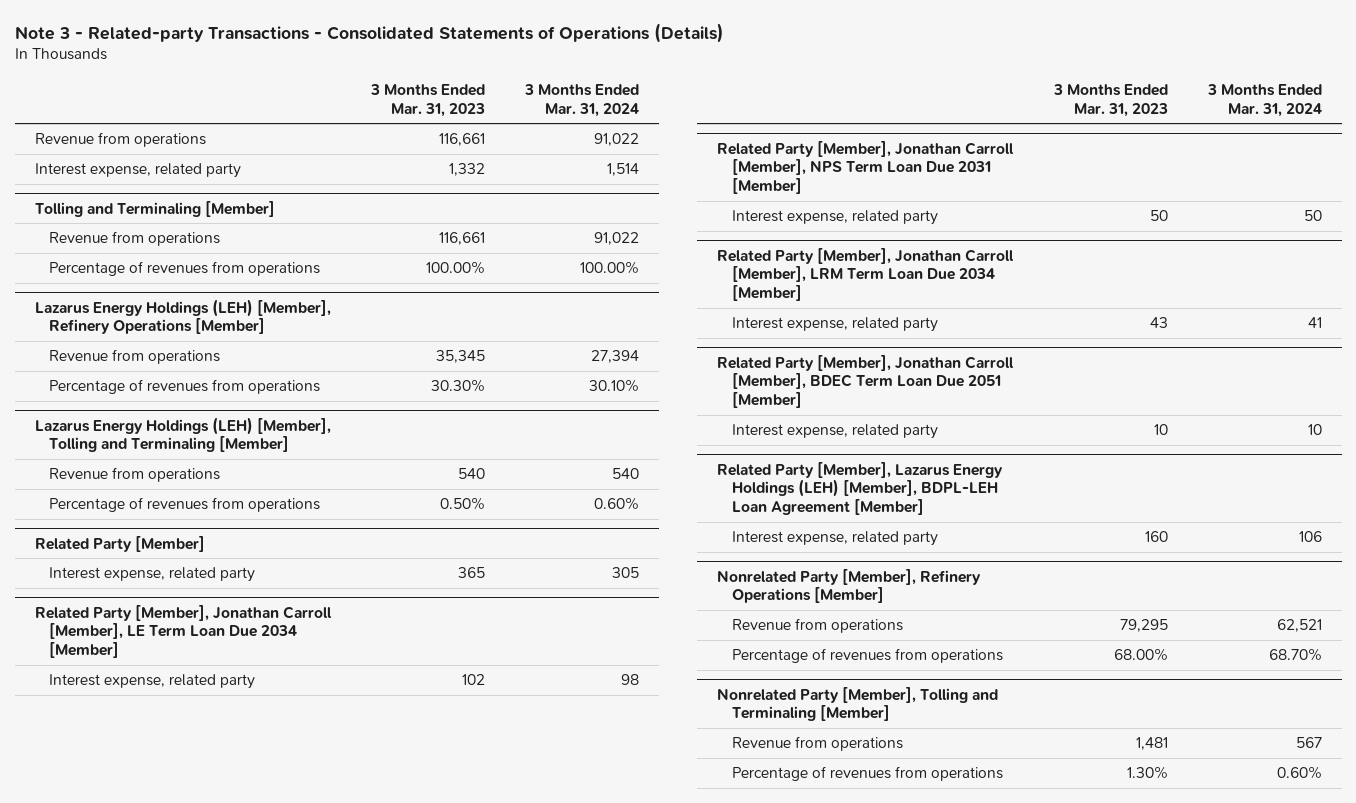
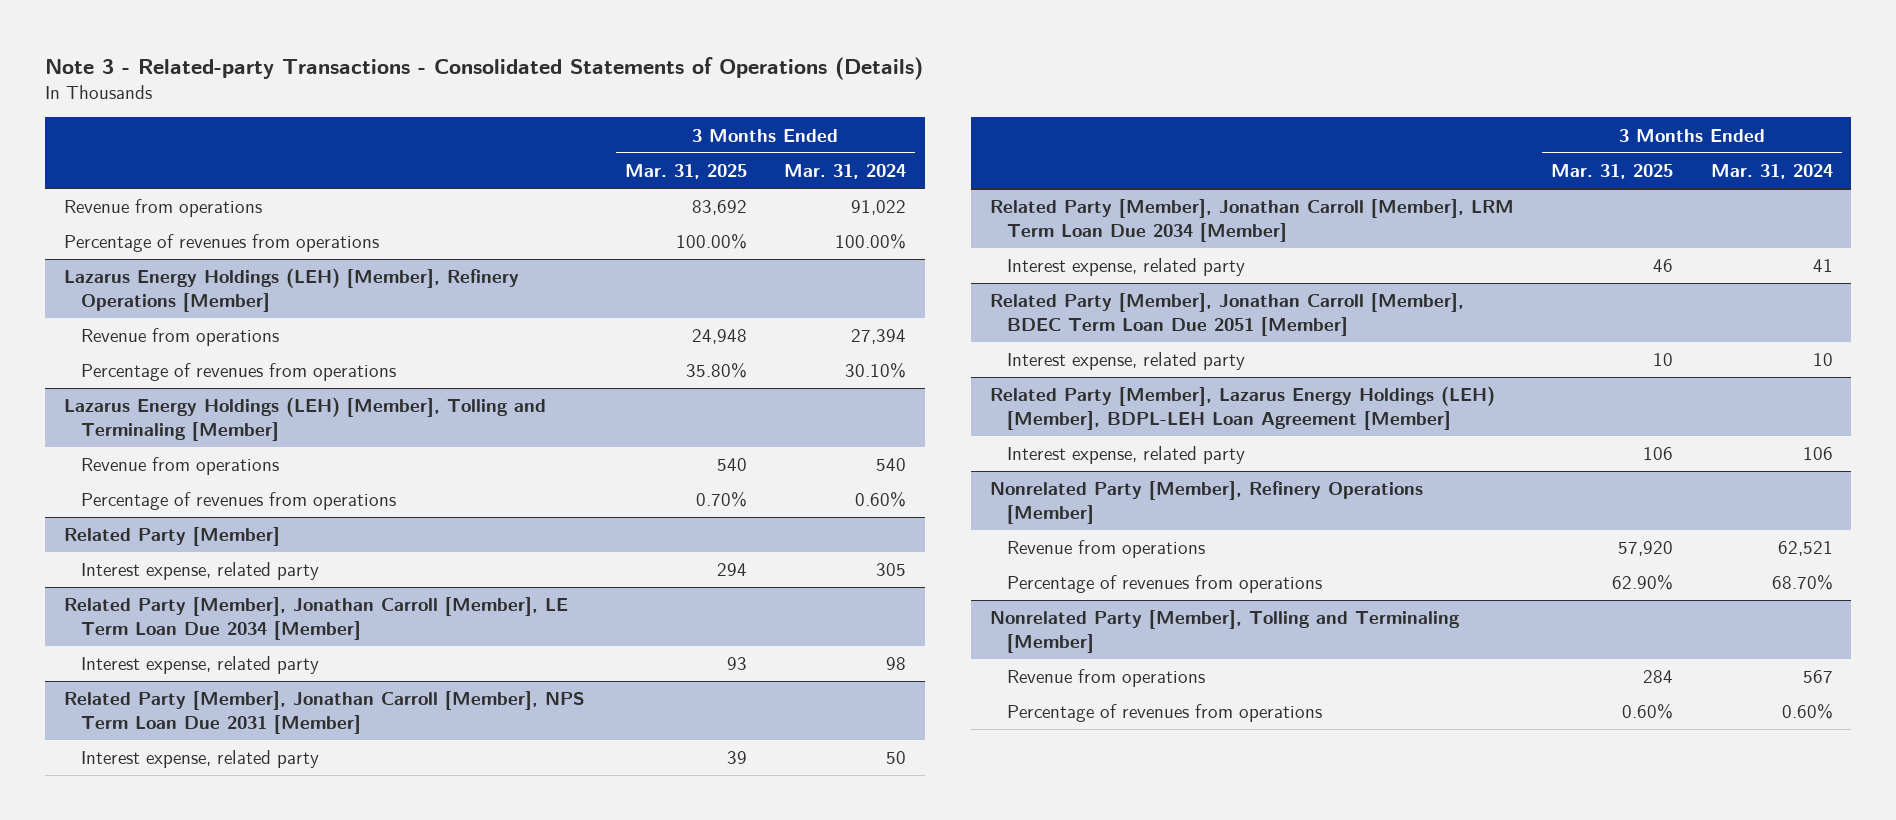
[369,83,485,117] 3 Months Ended Mar. 31, 2023 -> none
none -> [624,164,747,180] Mar. 31, 2025
[34,163,241,179] Interest expense, related party -> none
[34,200,275,217] Tolling and Terminaling [Member] -> none
[49,231,221,247] Revenue from operations -> none

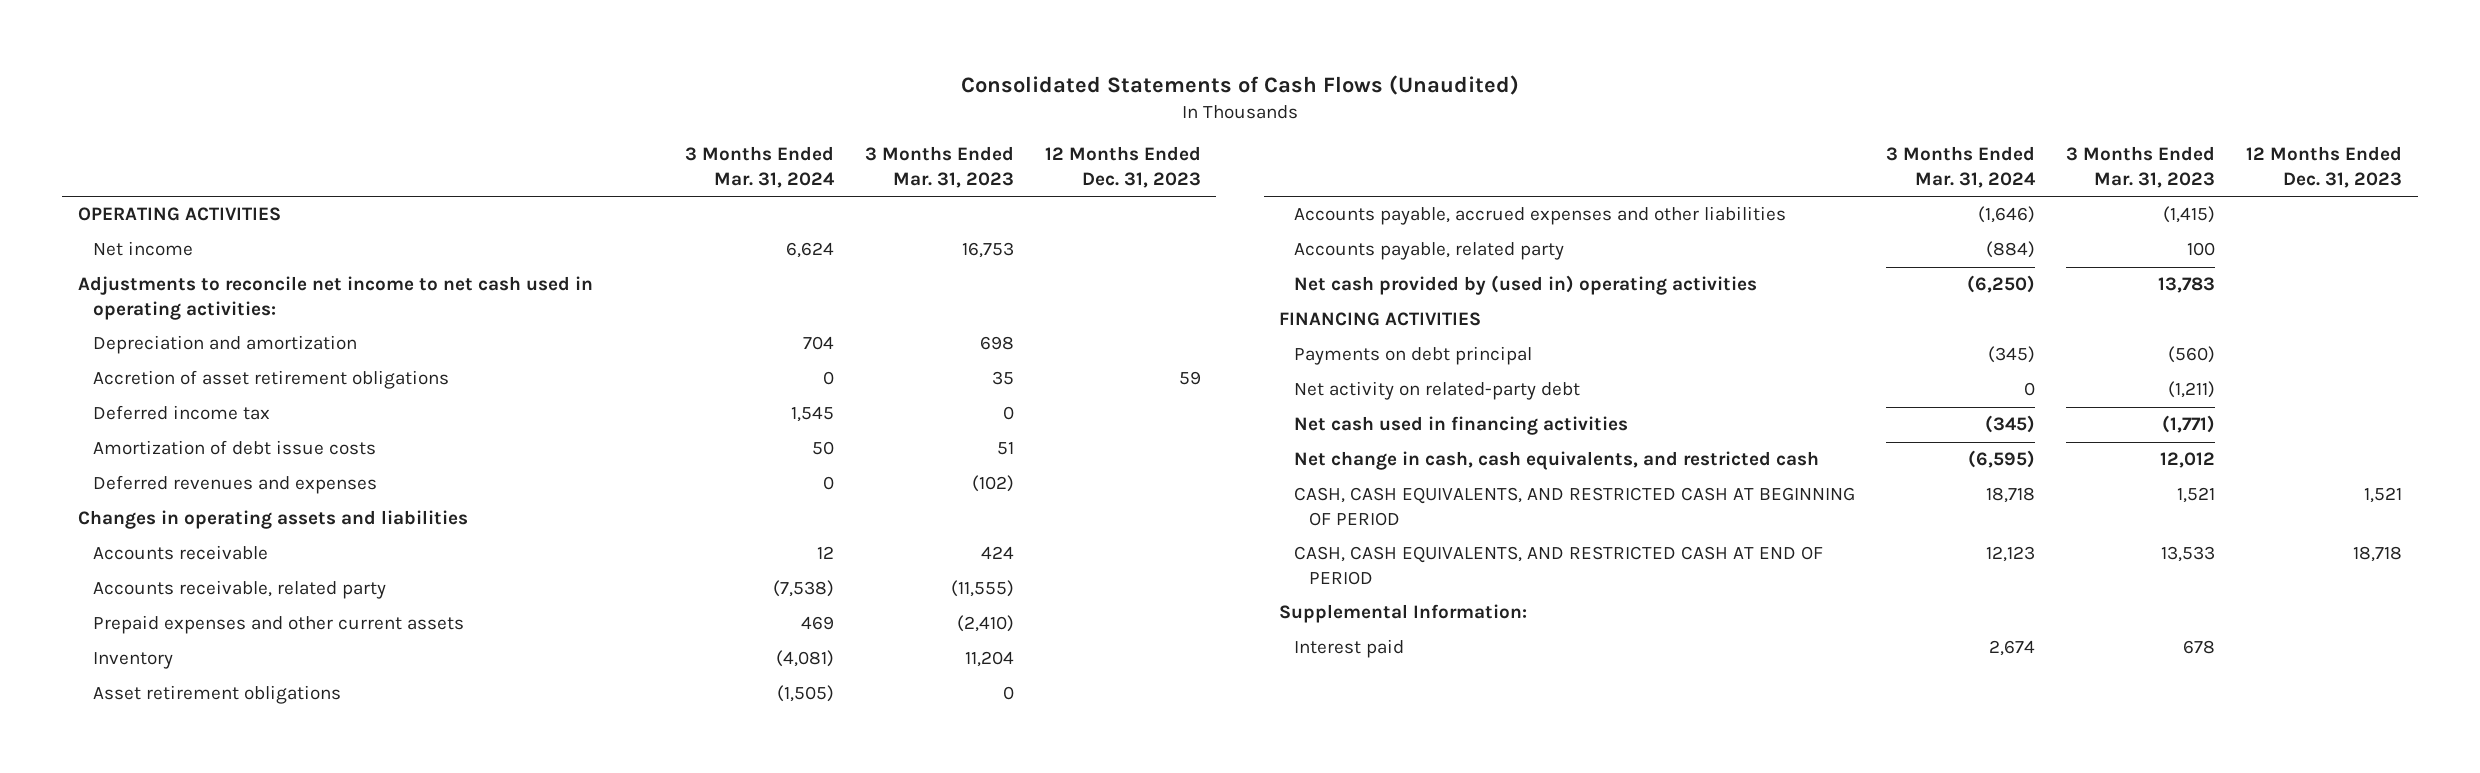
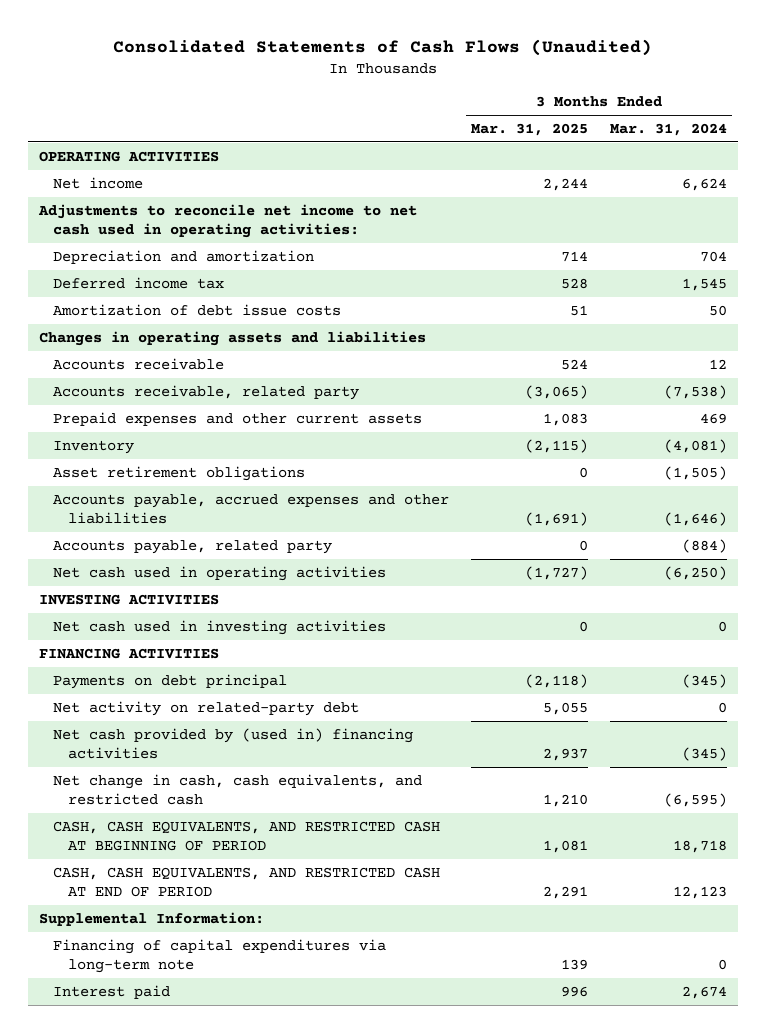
[864,146,1014,188] 3 Months Ended Mar. 31, 2023 -> none
[1044,146,1201,188] 12 Months Ended Dec. 31, 2023 -> none
none -> [471,123,589,137] Mar. 31, 2025
[92,370,449,390] Accretion of asset retirement obligations -> none
[92,475,377,495] Deferred revenues and expenses -> none
[1294,275,1758,296] Net cash provided by (used in) operating activities -> [53,565,387,581] Net cash used in operating activities
none -> [38,593,219,605] INVESTING ACTIVITIES
none -> [53,619,387,635] Net cash used in investing activities
[1294,416,1629,436] Net cash used in financing activities -> [53,727,414,760] Net cash provided by (used in) financing activities
none -> [53,938,387,974] Financing of capital expenditures via long-term note

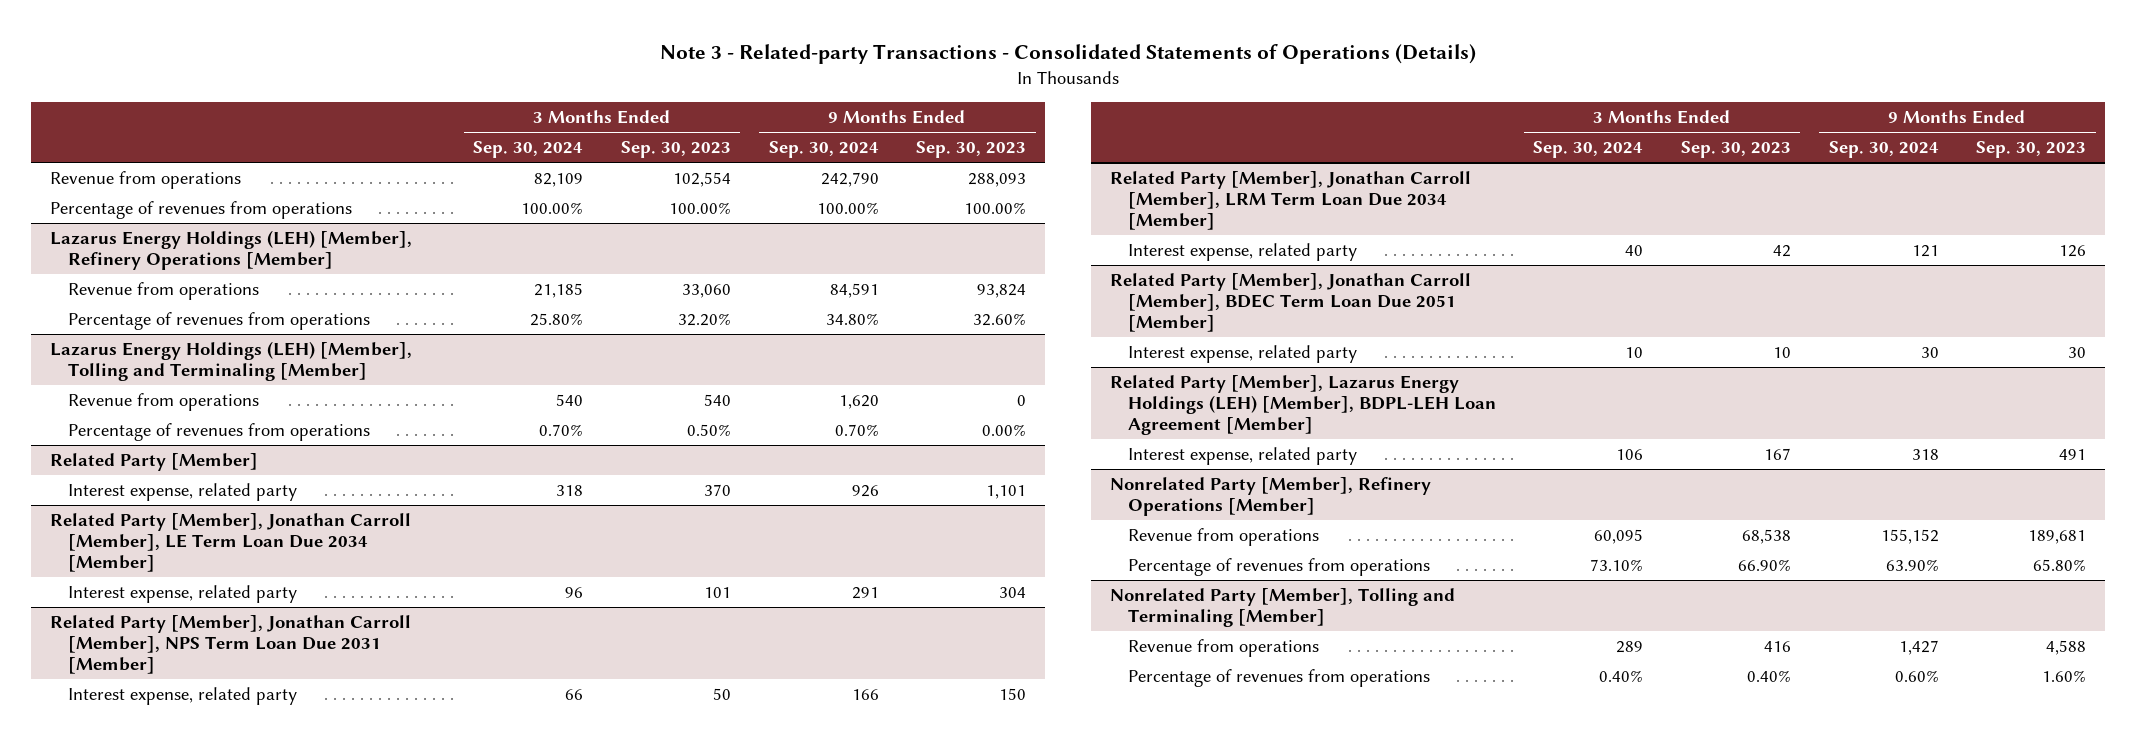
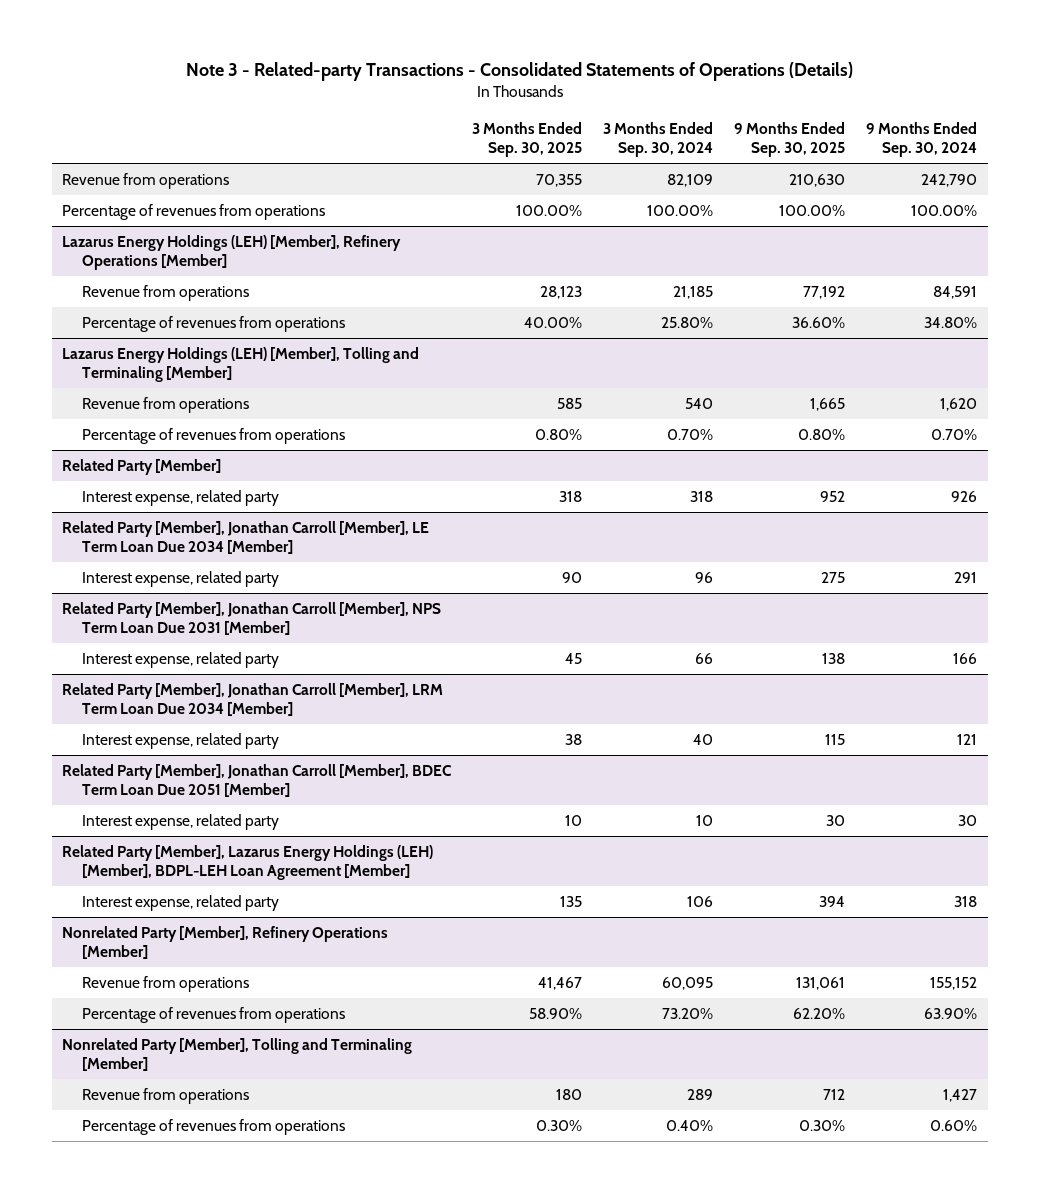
[620,141,731,159] Sep. 30, 2023 -> none
[916,141,1027,159] Sep. 30, 2023 -> none
none -> [472,122,583,158] 3 Months Ended Sep. 30, 2025
none -> [734,122,846,158] 9 Months Ended Sep. 30, 2025
[1590,558,1644,571] 73.10% -> [662,1008,714,1020] 73.20%

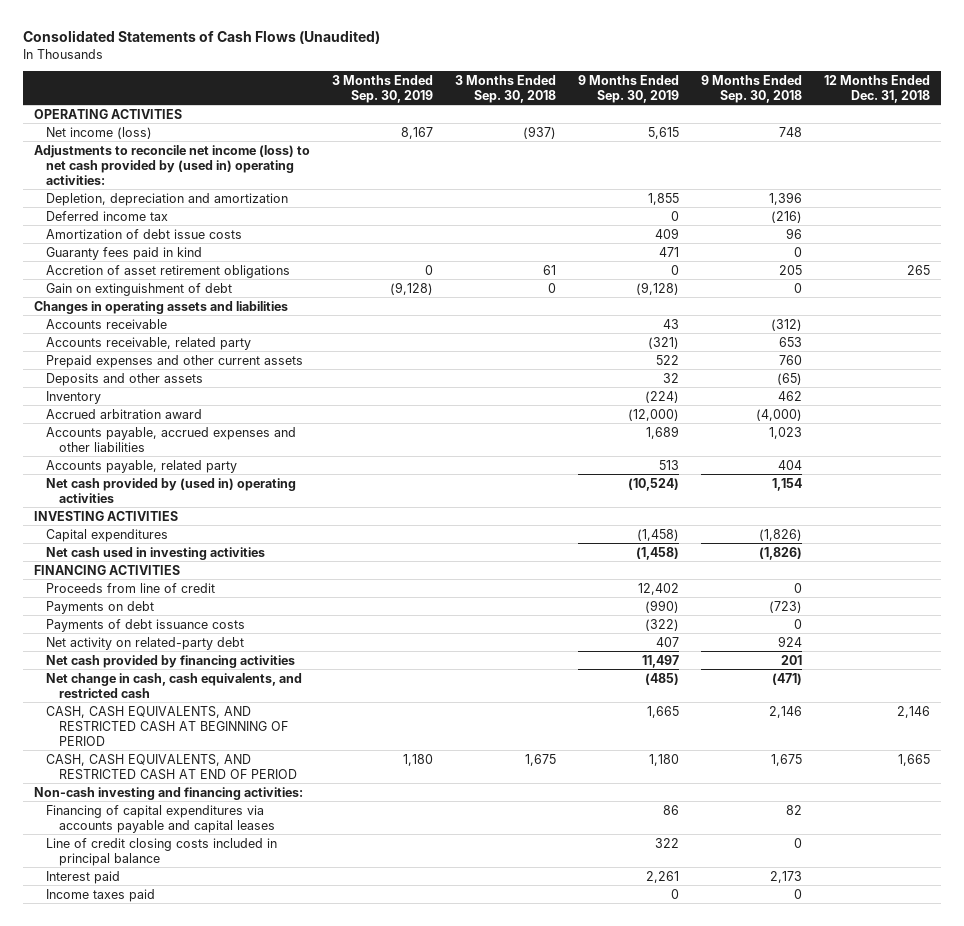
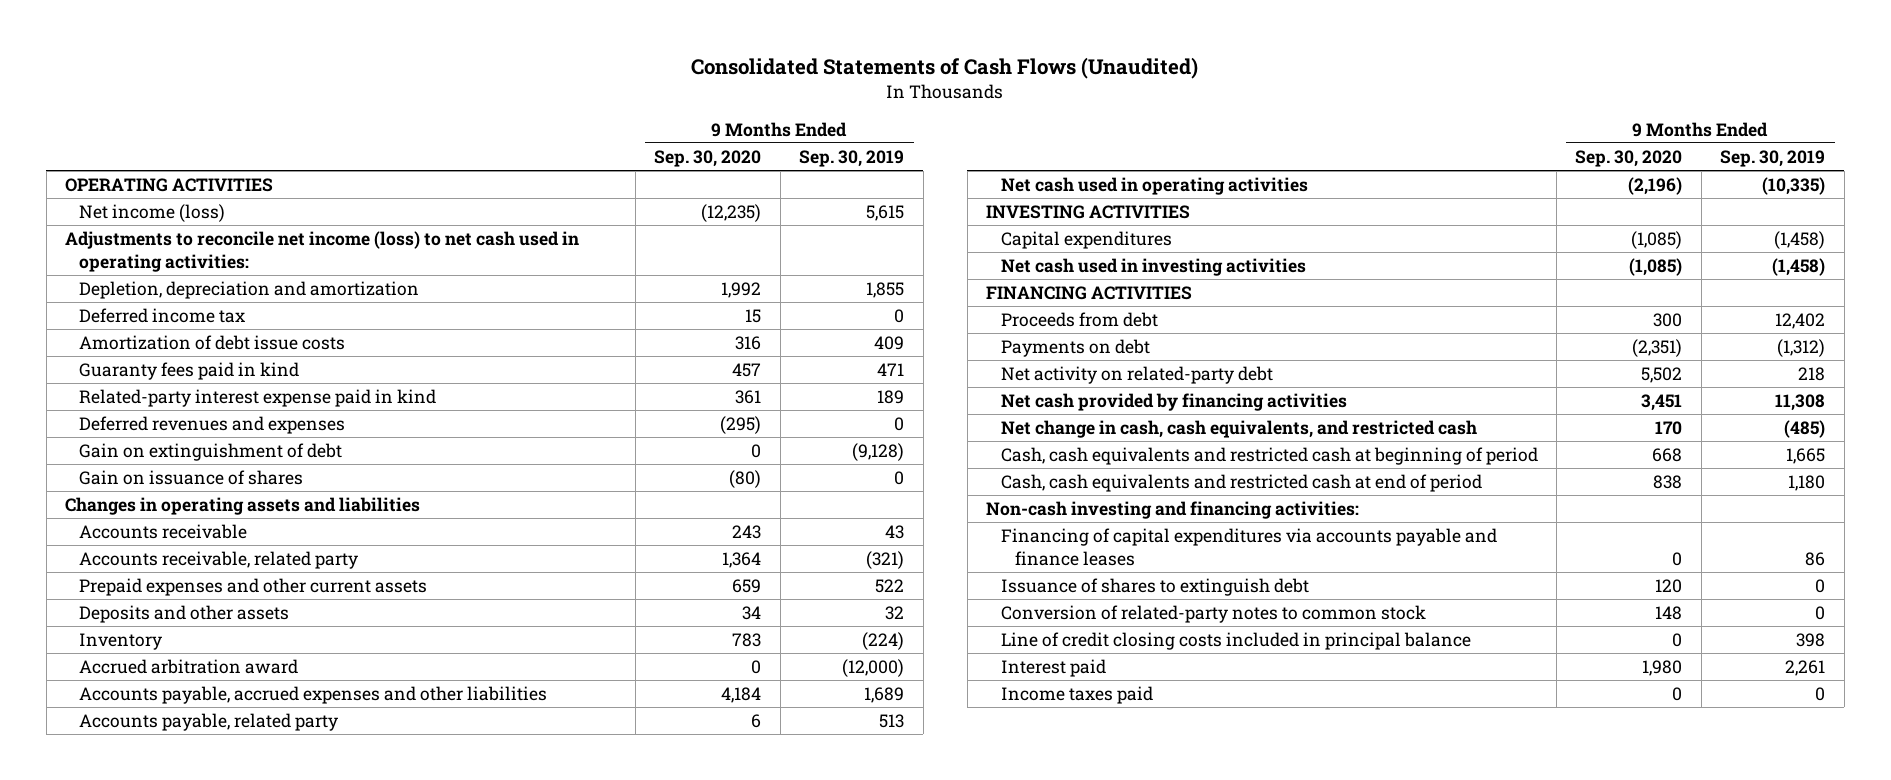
[332,74,434,103] 3 Months Ended Sep. 30, 2019 -> none
[455,74,557,103] 3 Months Ended Sep. 30, 2018 -> none
[701,74,803,103] 9 Months Ended Sep. 30, 2018 -> none
[824,74,931,103] 12 Months Ended Dec. 31, 2018 -> none
none -> [654,149,762,167] Sep. 30, 2020
[34,144,311,185] Adjustments to reconcile net income (loss) to net cash provided by (used in) operating activities: -> [65,231,580,272] Adjustments to reconcile net income (loss) to net cash used in operating activities:
[46,264,291,278] Accretion of asset retirement obligations -> none
none -> [79,389,437,408] Related-party interest expense paid in kind
none -> [79,416,346,435] Deferred revenues and expenses
none -> [79,470,304,486] Gain on issuance of shares
[46,477,297,503] Net cash provided by (used in) operating activities -> [1000,177,1308,196] Net cash used in operating activities
[628,477,680,491] (10,524) -> [1762,177,1826,196] (10,335)
[46,618,246,632] Payments of debt issuance costs -> none
[46,582,216,593] Proceeds from line of credit -> [1000,312,1158,328] Proceeds from debt
[645,599,680,613] (990) -> [1777,339,1826,358] (1,312)
[656,636,680,647] 407 -> [1798,367,1826,382] 218
[642,654,680,668] 11,497 -> [1775,394,1826,412] 11,308
[46,705,288,746] CASH, CASH EQUIVALENTS, AND RESTRICTED CASH AT BEGINNING OF PERIOD -> [1000,447,1538,466] Cash, cash equivalents and restricted cash at beginning of period
[46,753,297,780] CASH, CASH EQUIVALENTS, AND RESTRICTED CASH AT END OF PERIOD -> [1000,474,1482,493] Cash, cash equivalents and restricted cash at end of period
[46,804,275,833] Financing of capital expenditures via accounts payable and capital leases -> [1000,528,1497,566] Financing of capital expenditures via accounts payable and finance leases
none -> [1000,578,1309,597] Issuance of shares to extinguish debt
none -> [1000,605,1426,624] Conversion of related-party notes to common stock
[655,837,680,848] 322 -> [1796,633,1826,648] 398

